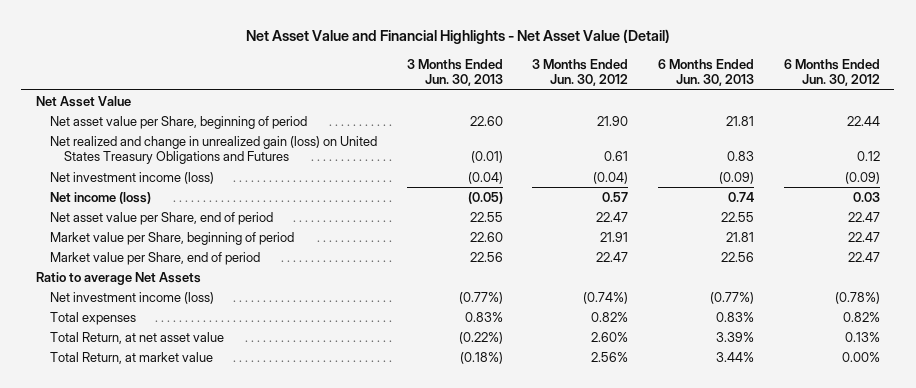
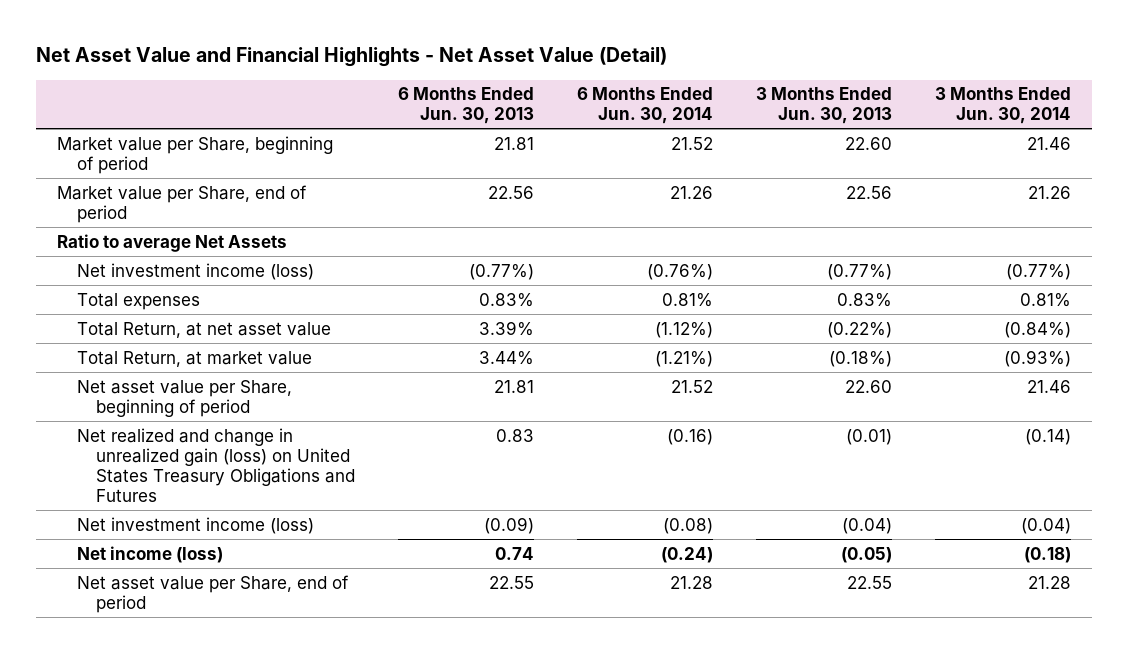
[532,58,629,87] 3 Months Ended Jun. 30, 2012 -> none
[783,58,880,87] 6 Months Ended Jun. 30, 2012 -> none
none -> [577,87,714,125] 6 Months Ended Jun. 30, 2014
none -> [934,87,1071,125] 3 Months Ended Jun. 30, 2014
[36,95,132,107] Net Asset Value -> none
[50,115,308,129] Net asset value per Share, beginning of period -> [76,379,292,417] Net asset value per Share, beginning of period
[50,135,378,165] Net realized and change in unrealized gain (loss) on United States Treasury Obligations and Futures -> [76,427,356,502] Net realized and change in unrealized gain (loss) on United States Treasury Obligations and Futures
[50,171,215,184] Net investment income (loss) -> [76,516,314,534] Net investment income (loss)
[50,191,152,204] Net income (loss) -> [76,545,223,563] Net income (loss)
[50,211,274,225] Net asset value per Share, end of period -> [76,574,349,613] Net asset value per Share, end of period

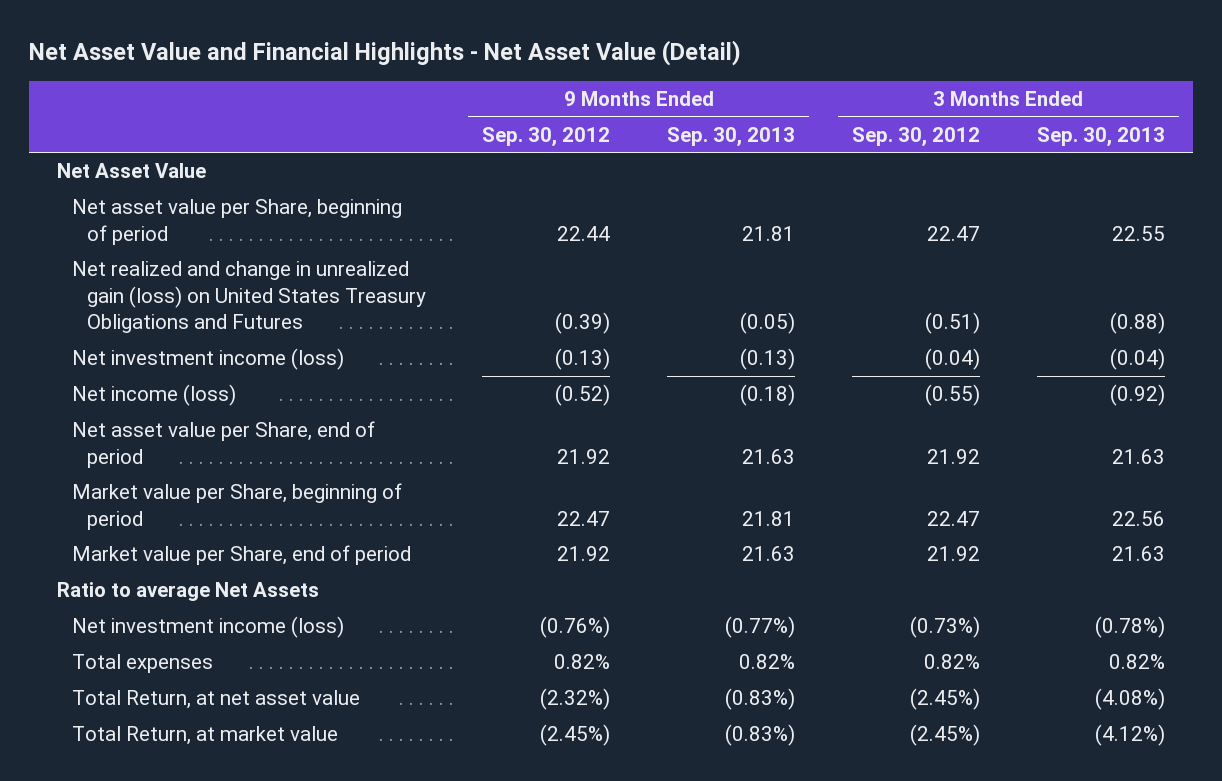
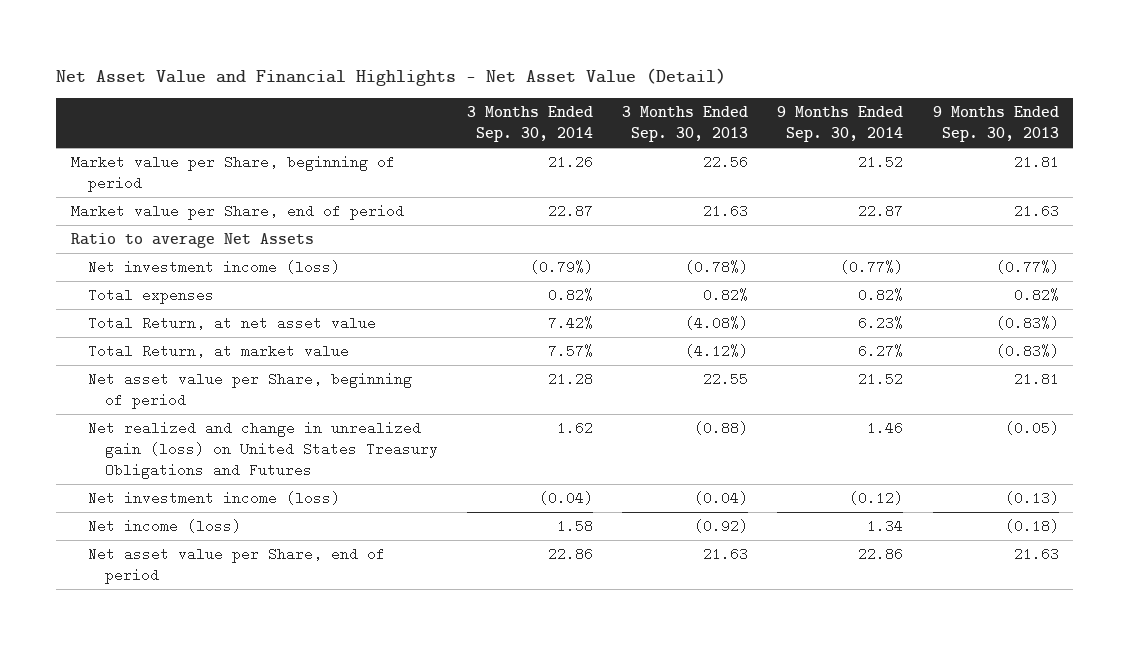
[482,126,611,147] Sep. 30, 2012 -> none
[852,126,981,147] Sep. 30, 2012 -> none
none -> [466,106,593,143] 3 Months Ended Sep. 30, 2014
none -> [777,106,904,143] 9 Months Ended Sep. 30, 2014
[57,163,207,179] Net Asset Value -> none
[71,199,402,245] Net asset value per Share, beginning of period -> [87,372,412,410] Net asset value per Share, beginning of period
[71,261,426,333] Net realized and change in unrealized gain (loss) on United States Treasury Obligations and Futures -> [87,421,438,480] Net realized and change in unrealized gain (loss) on United States Treasury Obligations and Futures
[71,348,344,371] Net investment income (loss) -> [87,491,340,506] Net investment income (loss)
[71,384,236,407] Net income (loss) -> [87,519,241,534] Net income (loss)
[71,421,375,468] Net asset value per Share, end of period -> [87,547,385,585] Net asset value per Share, end of period

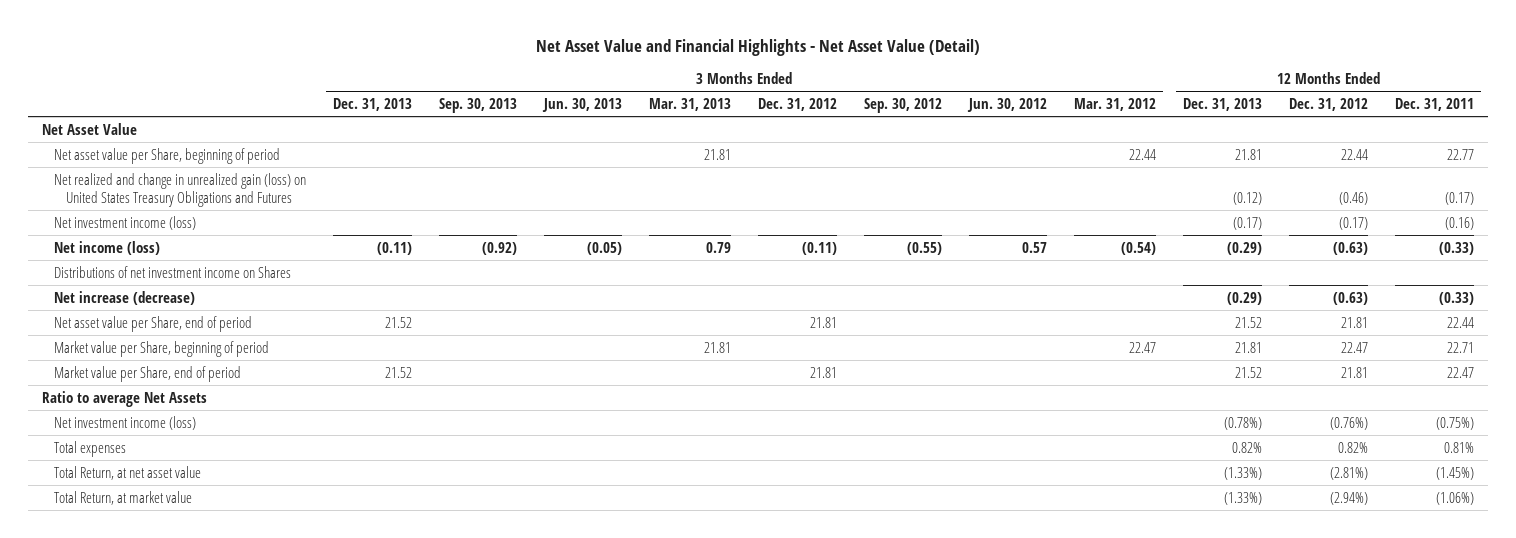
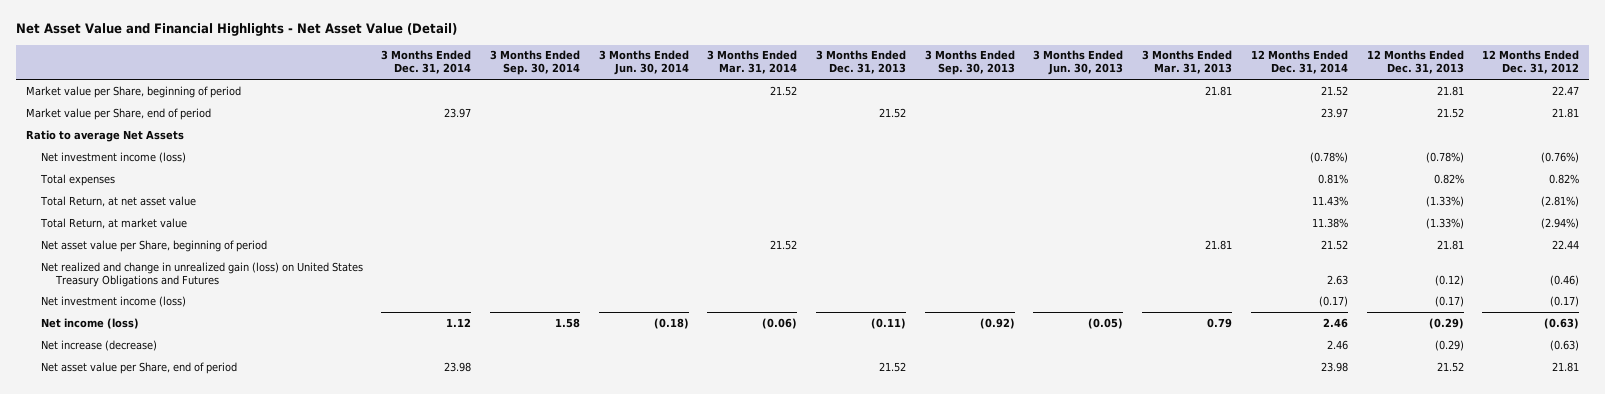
[757,98,837,112] Dec. 31, 2012 -> none
[864,98,943,114] Sep. 30, 2012 -> none
[967,98,1048,113] Jun. 30, 2012 -> none
[1074,98,1157,112] Mar. 31, 2012 -> none
[1395,98,1475,112] Dec. 31, 2011 -> none
none -> [381,50,472,75] 3 Months Ended Dec. 31, 2014
none -> [489,50,580,76] 3 Months Ended Sep. 30, 2014
none -> [598,50,689,76] 3 Months Ended Jun. 30, 2014
none -> [707,50,798,75] 3 Months Ended Mar. 31, 2014
none -> [1250,50,1348,75] 12 Months Ended Dec. 31, 2014
[41,122,137,135] Net Asset Value -> none
[53,265,291,278] Distributions of net investment income on Shares -> none
[53,147,280,164] Net asset value per Share, beginning of period -> [40,239,267,252] Net asset value per Share, beginning of period
[53,172,306,207] Net realized and change in unrealized gain (loss) on United States Treasury Obligations and Futures -> [40,261,363,287] Net realized and change in unrealized gain (loss) on United States Treasury Obligations and Futures
[53,215,196,230] Net investment income (loss) -> [40,295,186,307] Net investment income (loss)
[53,240,160,255] Net income (loss) -> [40,317,139,329] Net income (loss)
[53,290,195,305] Net increase (decrease) -> [40,339,157,351] Net increase (decrease)
[53,315,252,332] Net asset value per Share, end of period -> [40,361,237,374] Net asset value per Share, end of period

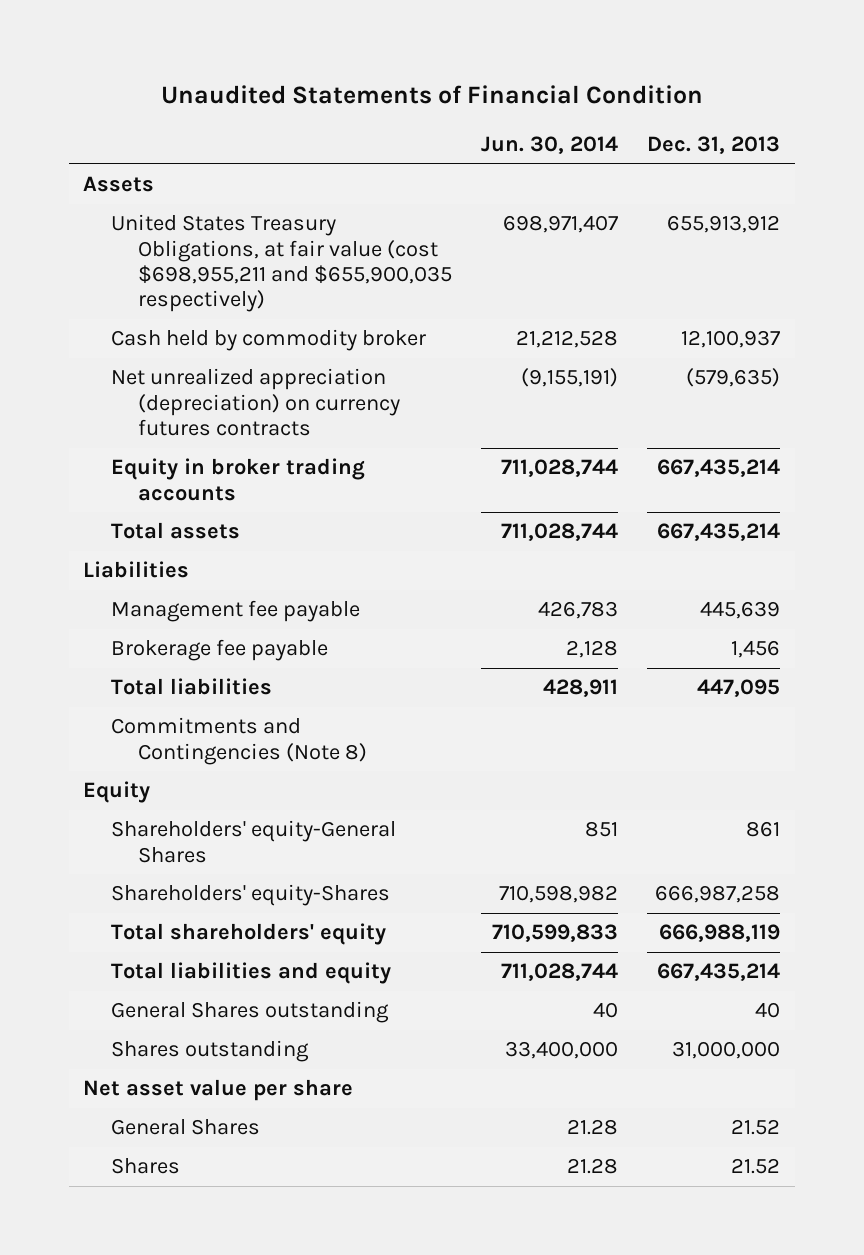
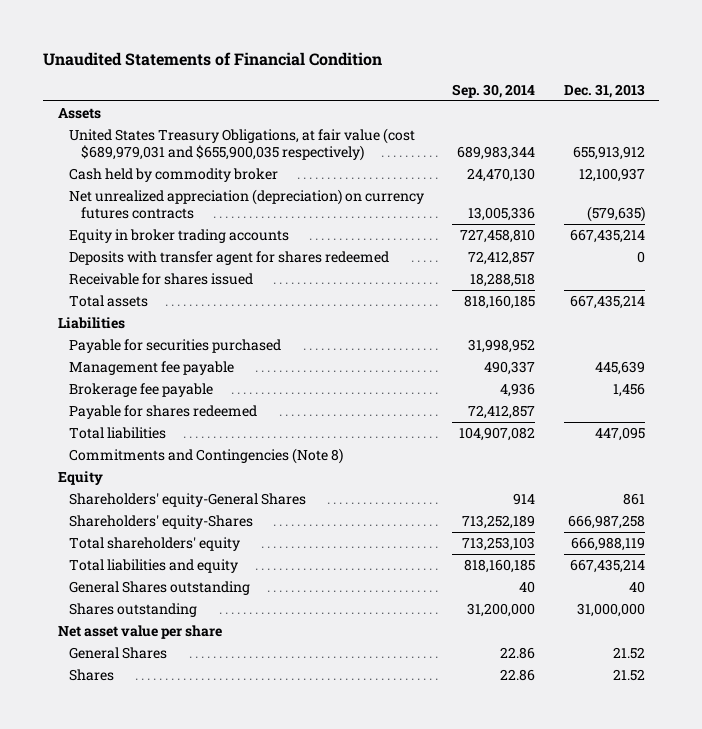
[481,135,619,154] Jun. 30, 2014 -> none
none -> [452,83,536,98] Sep. 30, 2014
[110,214,453,313] United States Treasury Obligations, at fair value (cost $698,955,211 and $655,900,035 respectively) -> [69,127,416,162] United States Treasury Obligations, at fair value (cost $689,979,031 and $655,900,035 respectively)
none -> [69,250,390,265] Deposits with transfer agent for shares redeemed
none -> [69,272,254,285] Receivable for shares issued
none -> [69,338,282,353] Payable for securities purchased
none -> [69,404,258,419] Payable for shares redeemed

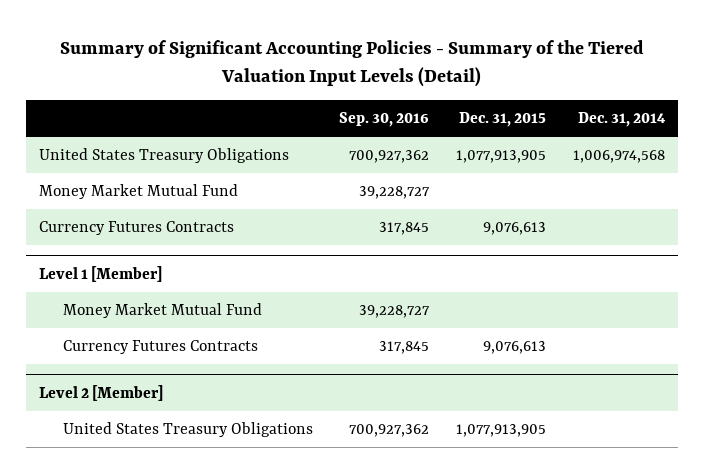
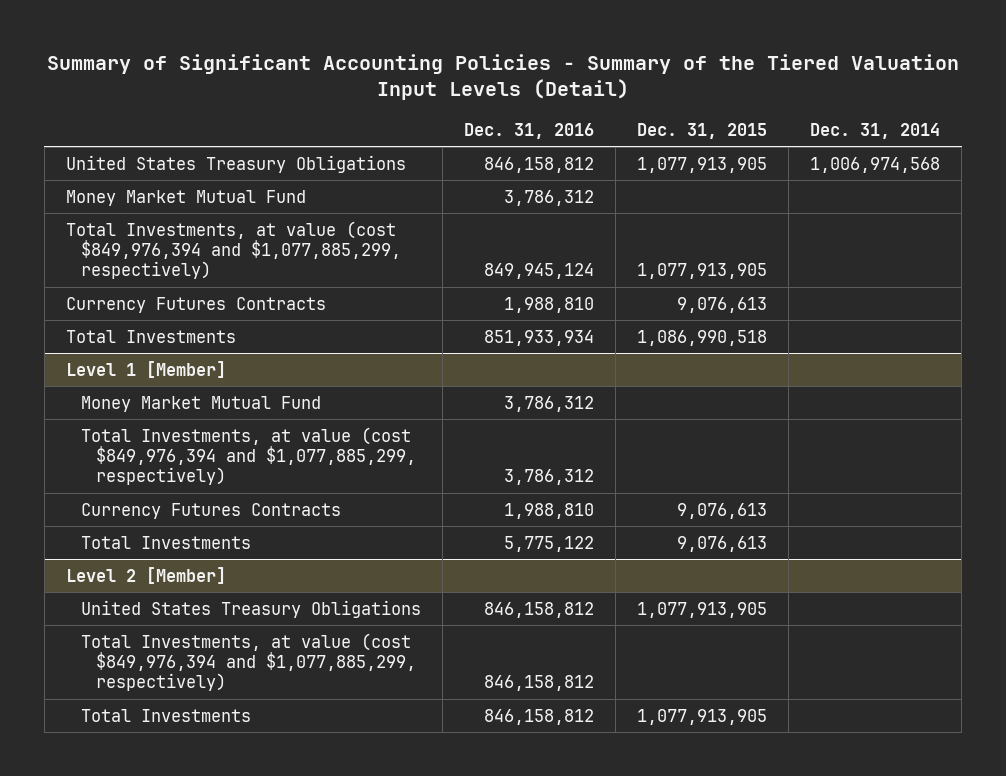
[339,112,430,128] Sep. 30, 2016 -> none
none -> [464,122,595,139] Dec. 31, 2016
none -> [65,220,401,280] Total Investments, at value (cost $849,976,394 and $1,077,885,299, respectively)
none -> [65,329,236,343] Total Investments
none -> [80,426,416,486] Total Investments, at value (cost $849,976,394 and $1,077,885,299, respectively)
none -> [80,535,251,549] Total Investments
none -> [80,632,416,692] Total Investments, at value (cost $849,976,394 and $1,077,885,299, respectively)
none -> [80,708,251,722] Total Investments

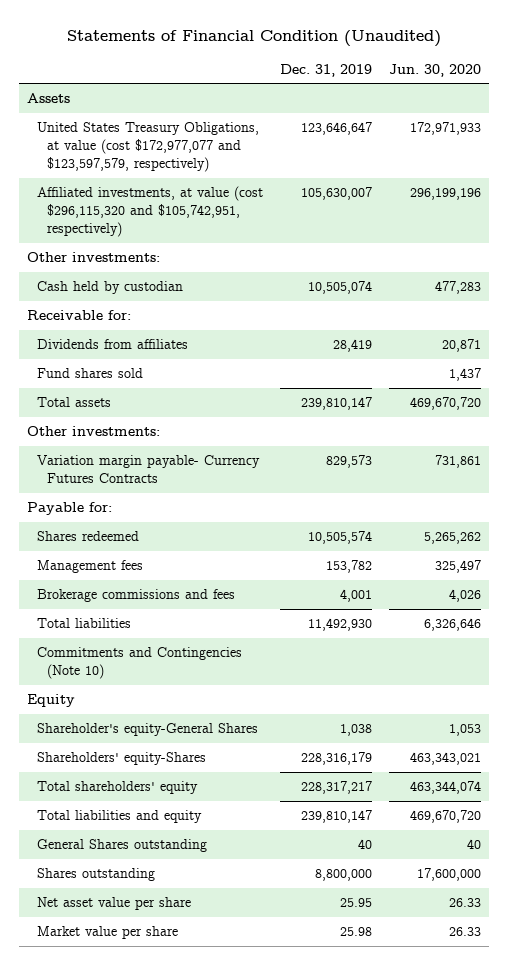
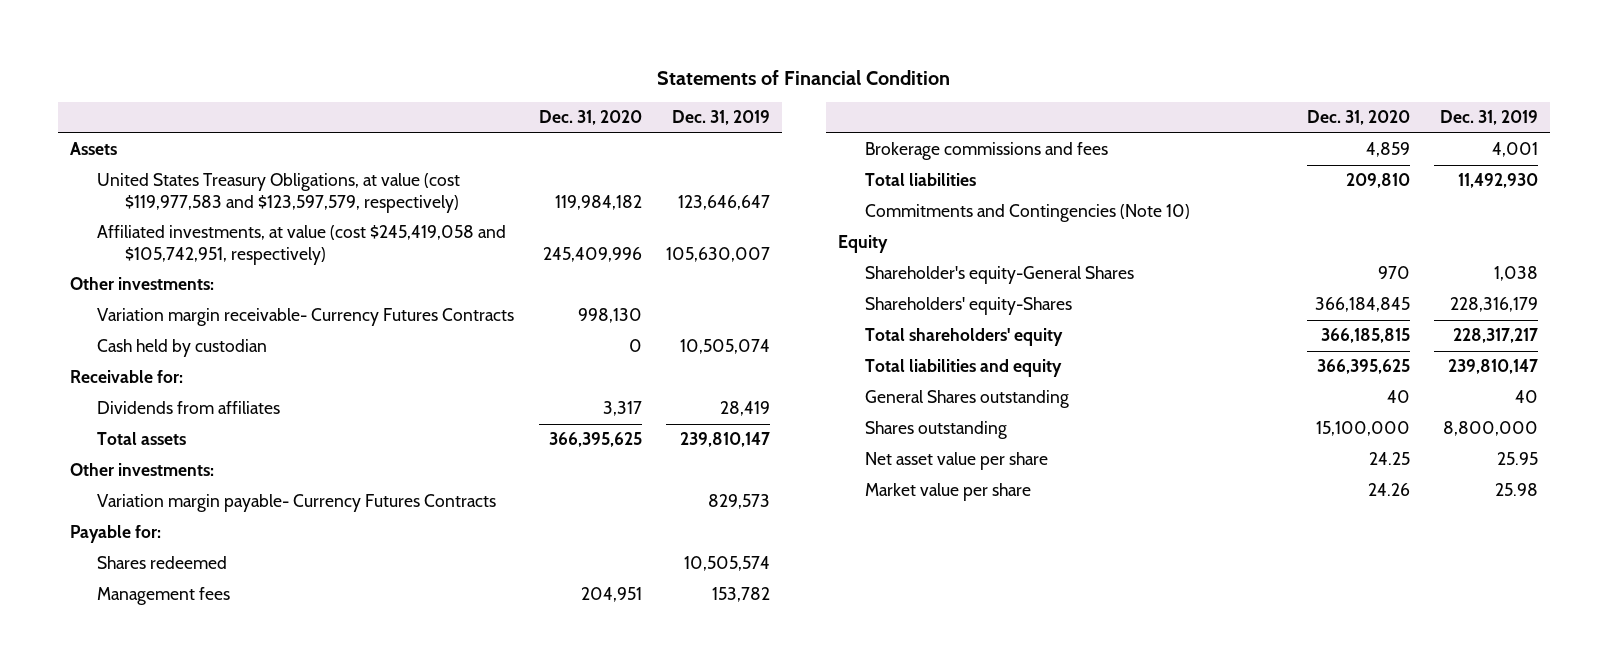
[67,29,442,47] Statements of Financial Condition (Unaudited) -> [657,69,951,85] Statements of Financial Condition
[389,63,482,77] Jun. 30, 2020 -> none
none -> [538,110,642,126] Dec. 31, 2020
[37,122,260,172] United States Treasury Obligations, at value (cost $172,977,077 and $123,597,579, respectively) -> [97,173,461,213] United States Treasury Obligations, at value (cost $119,977,583 and $123,597,579, respectively)
[37,186,264,237] Affiliated investments, at value (cost $296,115,320 and $105,742,951, respectively) -> [97,225,507,265] Affiliated investments, at value (cost $245,419,058 and $105,742,951, respectively)
none -> [97,308,515,327] Variation margin receivable- Currency Futures Contracts
[37,368,144,379] Fund shares sold -> none

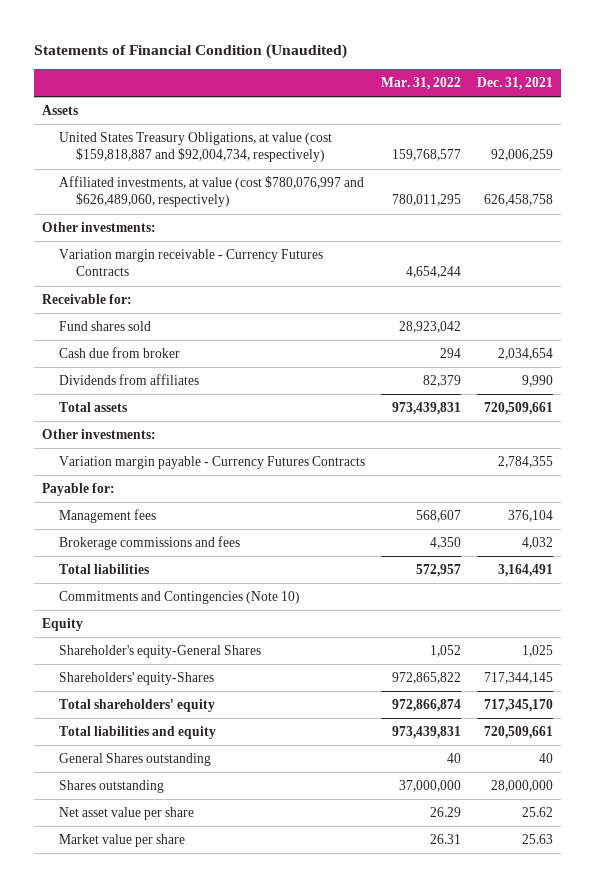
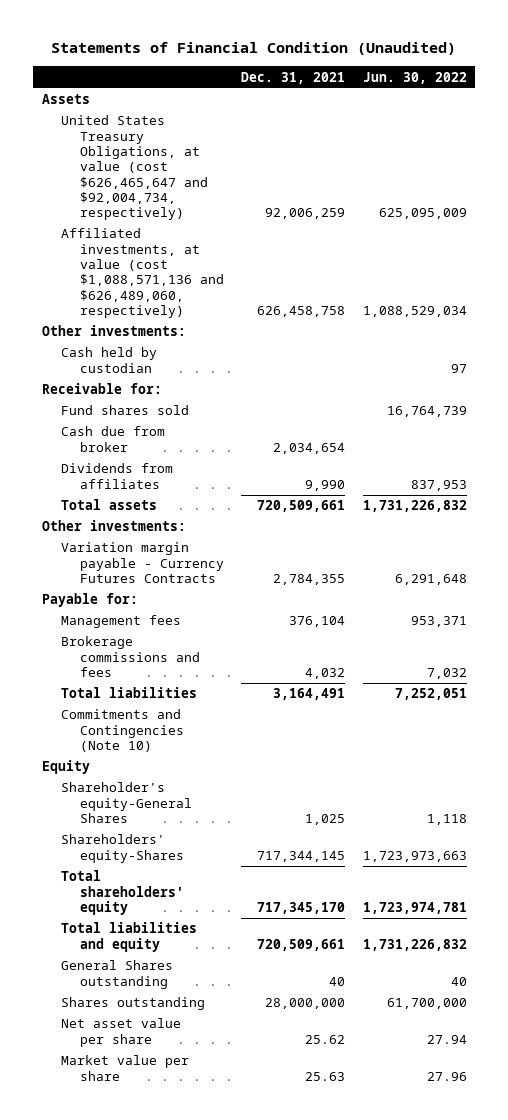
[381,77,462,91] Mar. 31, 2022 -> none
none -> [362,71,467,84] Jun. 30, 2022
[59,132,333,163] United States Treasury Obligations, at value (cost $159,818,887 and $92,004,734, respectively) -> [60,115,208,221] United States Treasury Obligations, at value (cost $626,465,647 and $92,004,734, respectively)
[59,176,365,208] Affiliated investments, at value (cost $780,076,997 and $626,489,060, respectively) -> [60,228,224,318] Affiliated investments, at value (cost $1,088,571,136 and $626,489,060, respectively)
[59,249,324,277] Variation margin receivable - Currency Futures Contracts -> none
none -> [60,347,157,373] Cash held by custodian

